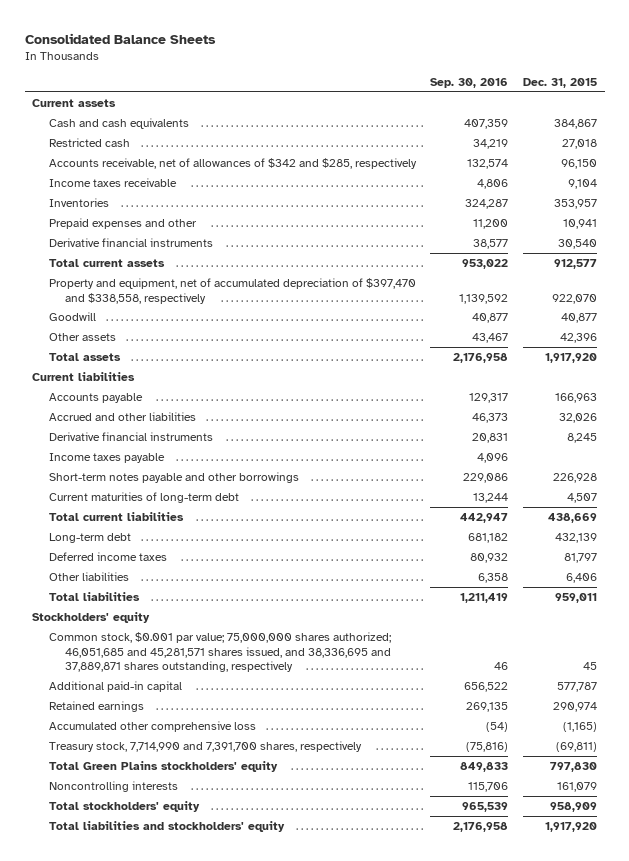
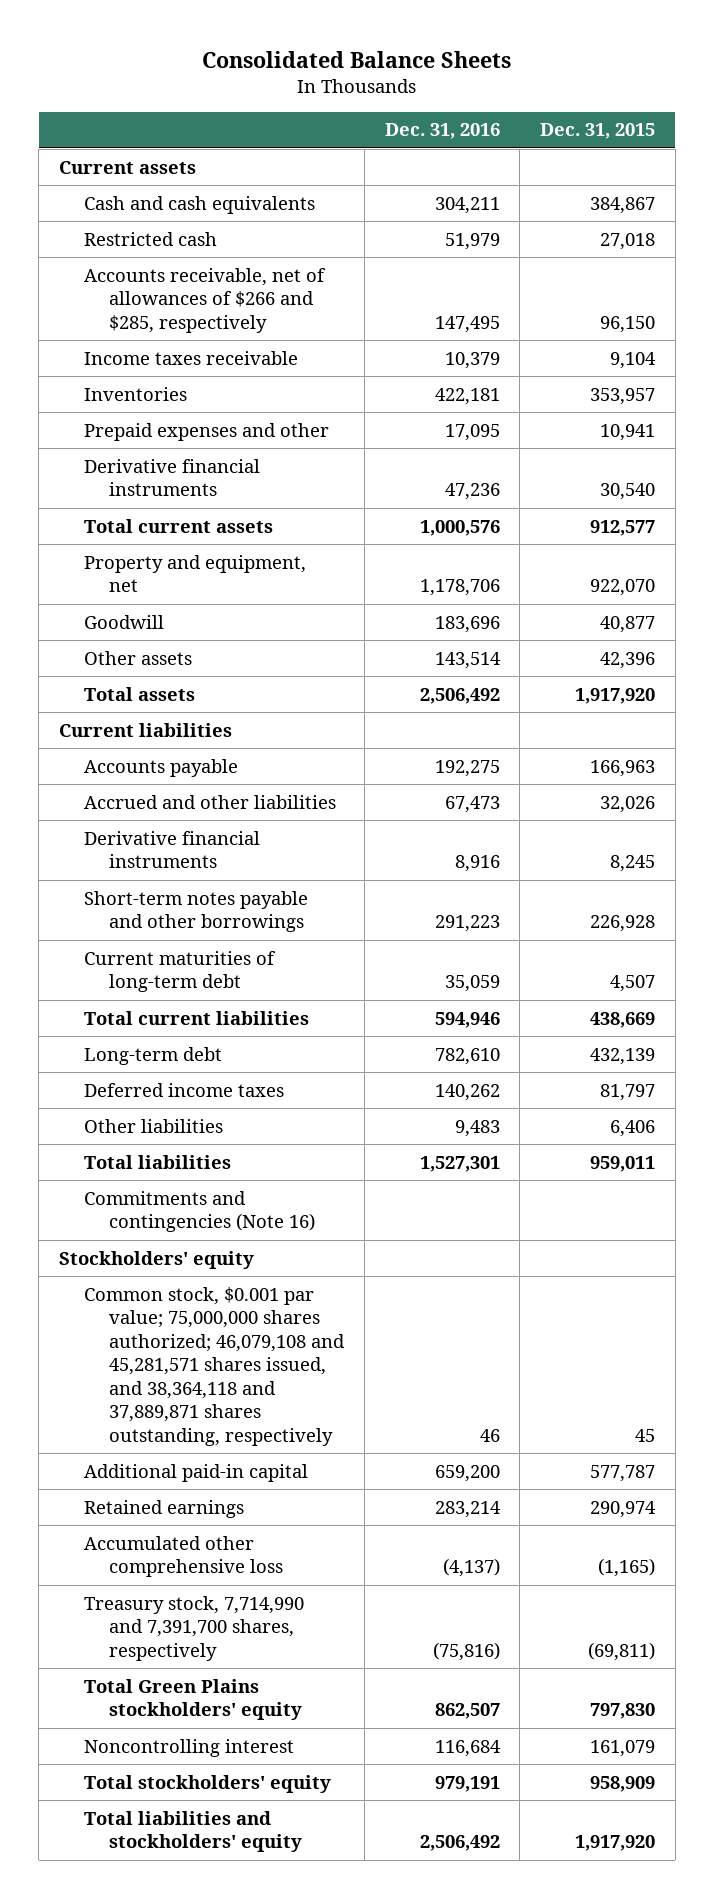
[430,78,509,89] Sep. 30, 2016 -> none
none -> [384,123,500,140] Dec. 31, 2016
[48,157,417,169] Accounts receivable, net of allowances of $342 and $285, respectively -> [84,267,327,333] Accounts receivable, net of allowances of $266 and $285, respectively
[48,277,416,304] Property and equipment, net of accumulated depreciation of $397,470 and $338,558, respectively -> [84,554,307,593] Property and equipment, net
[48,452,165,463] Income taxes payable -> none
none -> [84,1190,316,1233] Commitments and contingencies (Note 16)
[48,631,392,673] Common stock, $0.001 par value; 75,000,000 shares authorized; 46,051,685 and 45,281,571 shares issued, and 38,336,695 and 37,889,871 shares outstanding, respectively -> [84,1286,346,1446] Common stock, $0.001 par value; 75,000,000 shares authorized; 46,079,108 and 45,281,571 shares issued, and 38,364,118 and 37,889,871 shares outstanding, respectively
[48,780,178,792] Noncontrolling interests -> [84,1738,295,1757] Noncontrolling interest

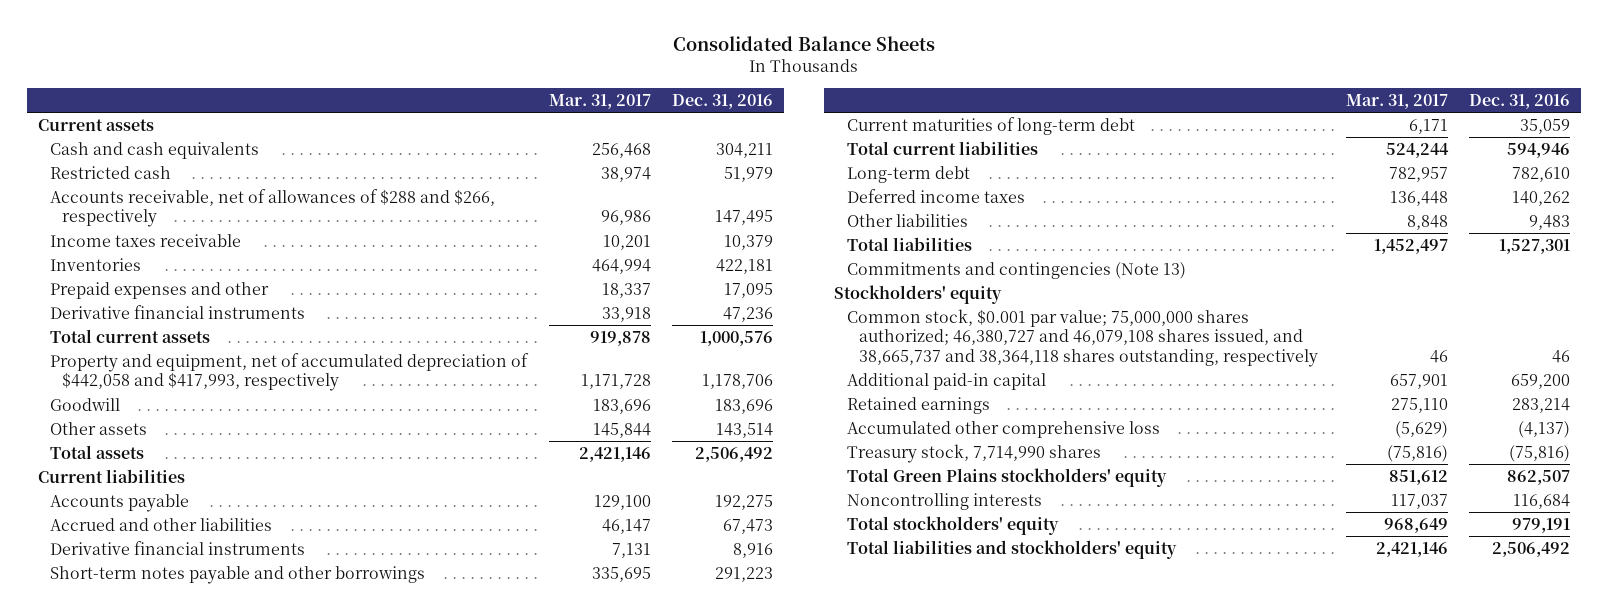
[539,123,655,140] Dec. 31, 2015 -> none
none -> [548,94,651,110] Mar. 31, 2017
[84,267,327,333] Accounts receivable, net of allowances of $266 and $285, respectively -> [49,188,495,228] Accounts receivable, net of allowances of $288 and $266, respectively
[84,554,307,593] Property and equipment, net -> [49,352,529,392] Property and equipment, net of accumulated depreciation of $442,058 and $417,993, respectively
[84,1190,316,1233] Commitments and contingencies (Note 16) -> [846,261,1186,279] Commitments and contingencies (Note 13)
[84,1286,346,1446] Common stock, $0.001 par value; 75,000,000 shares authorized; 46,079,108 and 45,281,571 shares issued, and 38,364,118 and 37,889,871 shares outstanding, respectively -> [846,308,1319,368] Common stock, $0.001 par value; 75,000,000 shares authorized; 46,380,727 and 46,079,108 shares issued, and 38,665,737 and 38,364,118 shares outstanding, respectively
[84,1595,305,1661] Treasury stock, 7,714,990 and 7,391,700 shares, respectively -> [846,443,1101,463] Treasury stock, 7,714,990 shares
[84,1738,295,1757] Noncontrolling interest -> [846,492,1042,510] Noncontrolling interests

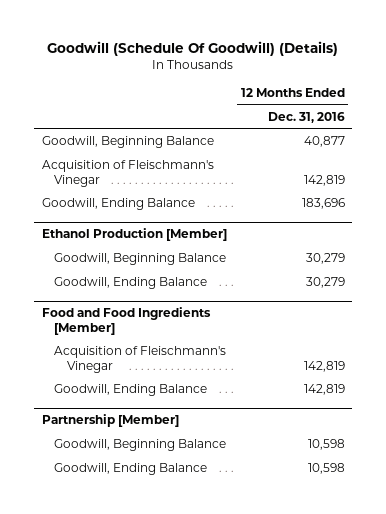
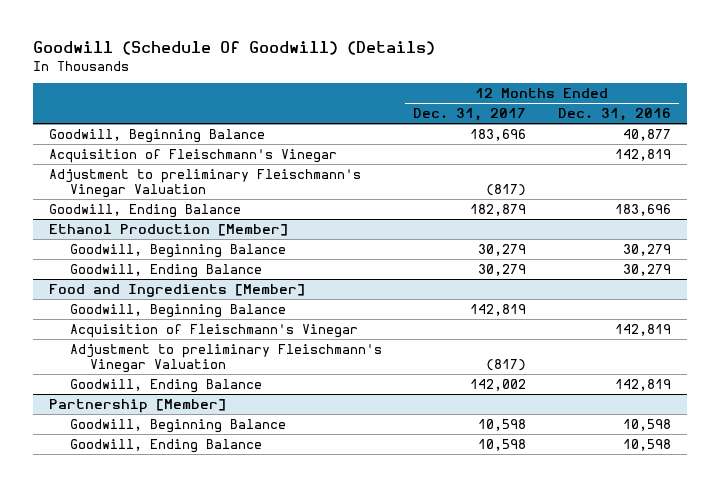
none -> [413,108,527,122] Dec. 31, 2017
none -> [49,168,362,199] Adjustment to preliminary Fleischmann's Vinegar Valuation
[41,307,211,335] Food and Food Ingredients [Member] -> [49,283,306,297] Food and Ingredients [Member]
none -> [69,303,286,318] Goodwill, Beginning Balance
none -> [69,343,382,374] Adjustment to preliminary Fleischmann's Vinegar Valuation

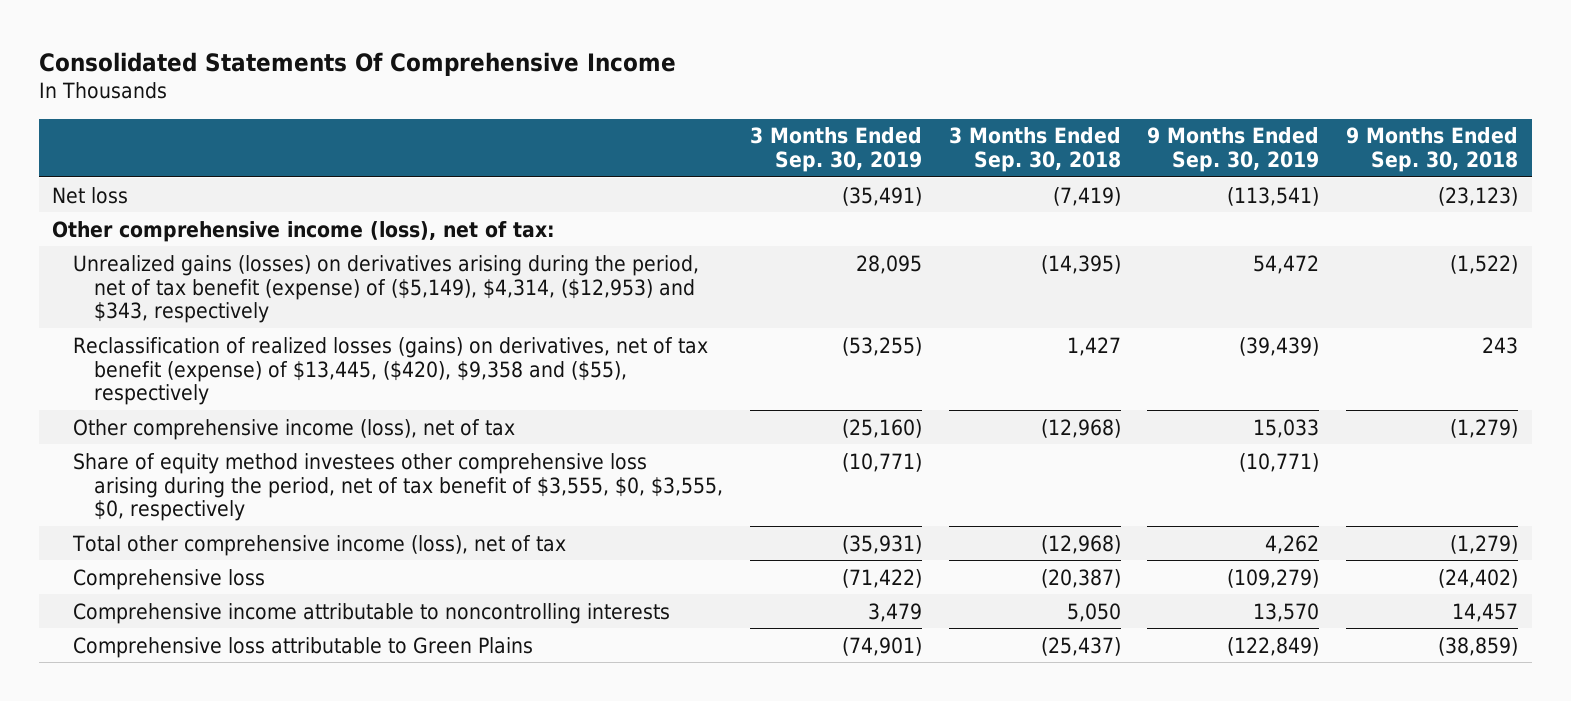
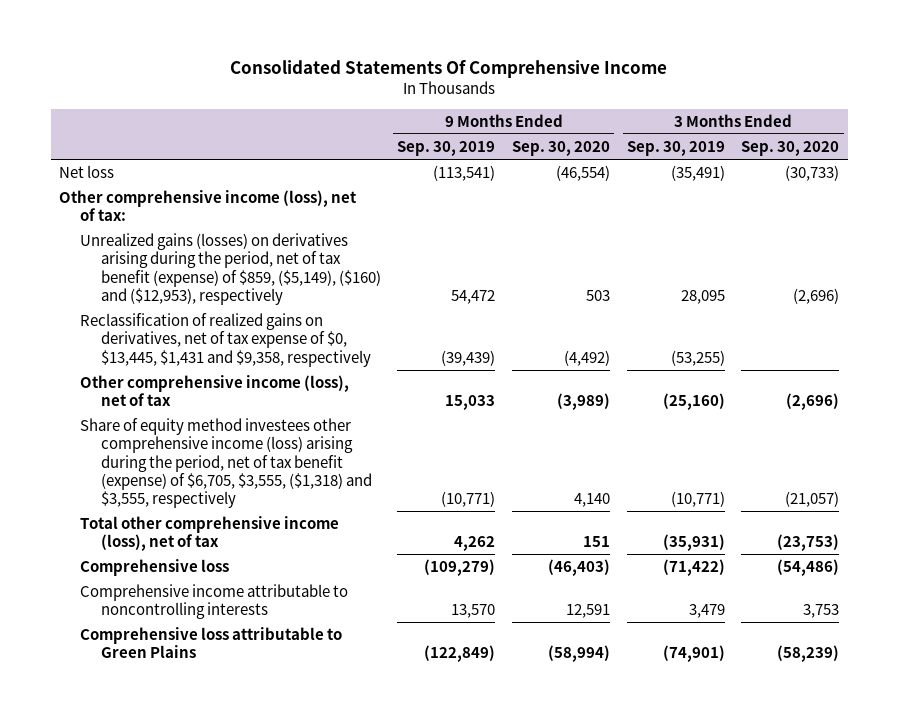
[948,127,1121,173] 3 Months Ended Sep. 30, 2018 -> none
[1346,127,1519,173] 9 Months Ended Sep. 30, 2018 -> none
none -> [512,140,611,156] Sep. 30, 2020
none -> [741,140,840,156] Sep. 30, 2020
[73,254,700,324] Unrealized gains (losses) on derivatives arising during the period, net of tax benefit (expense) of ($5,149), $4,314, ($12,953) and $343, respectively -> [79,232,381,305] Unrealized gains (losses) on derivatives arising during the period, net of tax benefit (expense) of $859, ($5,149), ($160) and ($12,953), respectively
[73,336,709,406] Reclassification of realized losses (gains) on derivatives, net of tax benefit (expense) of $13,445, ($420), $9,358 and ($55), respectively -> [79,312,371,367] Reclassification of realized gains on derivatives, net of tax expense of $0, $13,445, $1,431 and $9,358, respectively
[73,452,724,522] Share of equity method investees other comprehensive loss arising during the period, net of tax benefit of $3,555, $0, $3,555, $0, respectively -> [79,417,372,509] Share of equity method investees other comprehensive income (loss) arising during the period, net of tax benefit (expense) of $6,705, $3,555, ($1,318) and $3,555, respectively

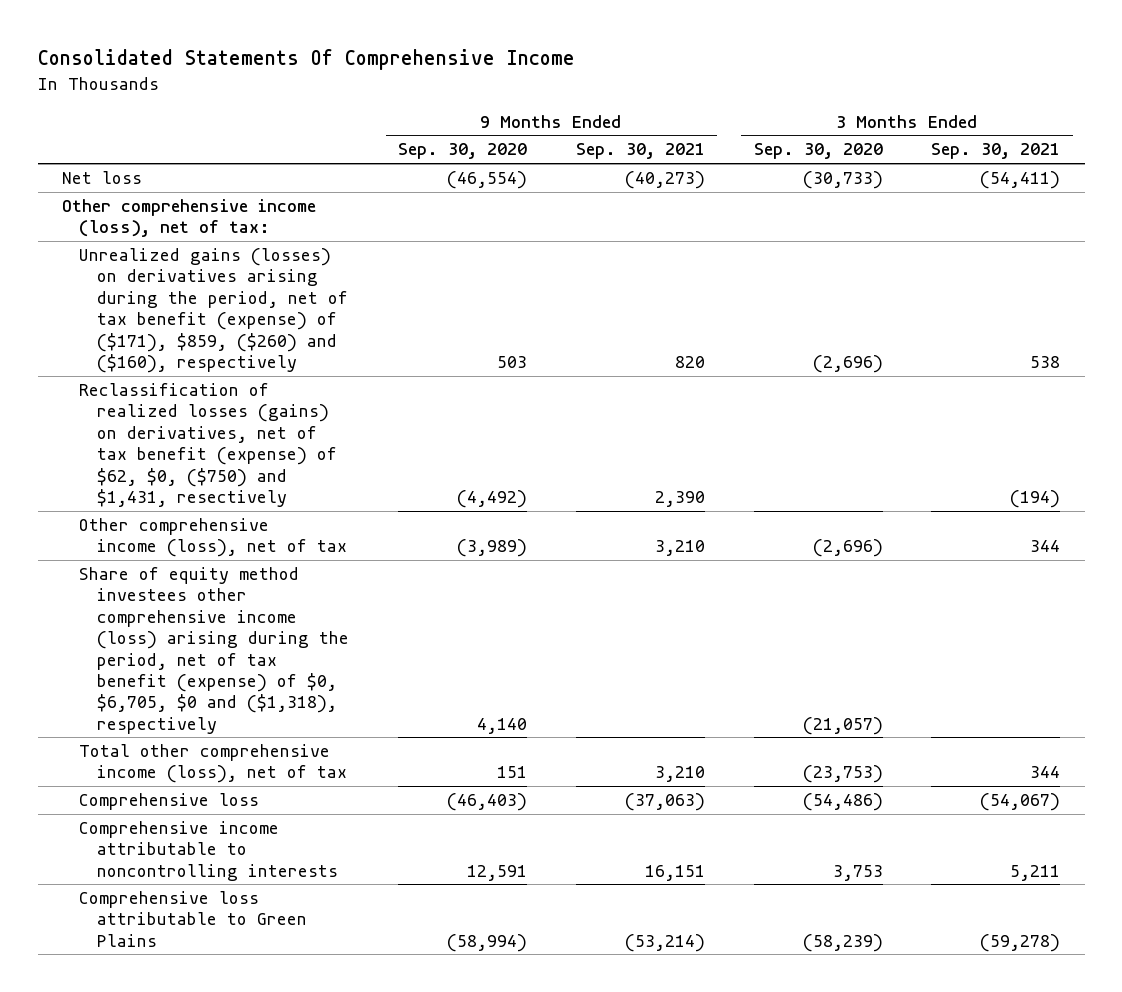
[397,140,496,156] Sep. 30, 2019 -> none
[626,140,725,156] Sep. 30, 2019 -> none
none -> [575,143,705,160] Sep. 30, 2021
none -> [931,143,1061,160] Sep. 30, 2021
[79,232,381,305] Unrealized gains (losses) on derivatives arising during the period, net of tax benefit (expense) of $859, ($5,149), ($160) and ($12,953), respectively -> [79,248,348,373] Unrealized gains (losses) on derivatives arising during the period, net of tax benefit (expense) of ($171), $859, ($260) and ($160), respectively
[79,312,371,367] Reclassification of realized gains on derivatives, net of tax expense of $0, $13,445, $1,431 and $9,358, respectively -> [79,383,337,507] Reclassification of realized losses (gains) on derivatives, net of tax benefit (expense) of $62, $0, ($750) and $1,431, resectively
[79,417,372,509] Share of equity method investees other comprehensive income (loss) arising during the period, net of tax benefit (expense) of $6,705, $3,555, ($1,318) and $3,555, respectively -> [79,567,349,734] Share of equity method investees other comprehensive income (loss) arising during the period, net of tax benefit (expense) of $0, $6,705, $0 and ($1,318), respectively

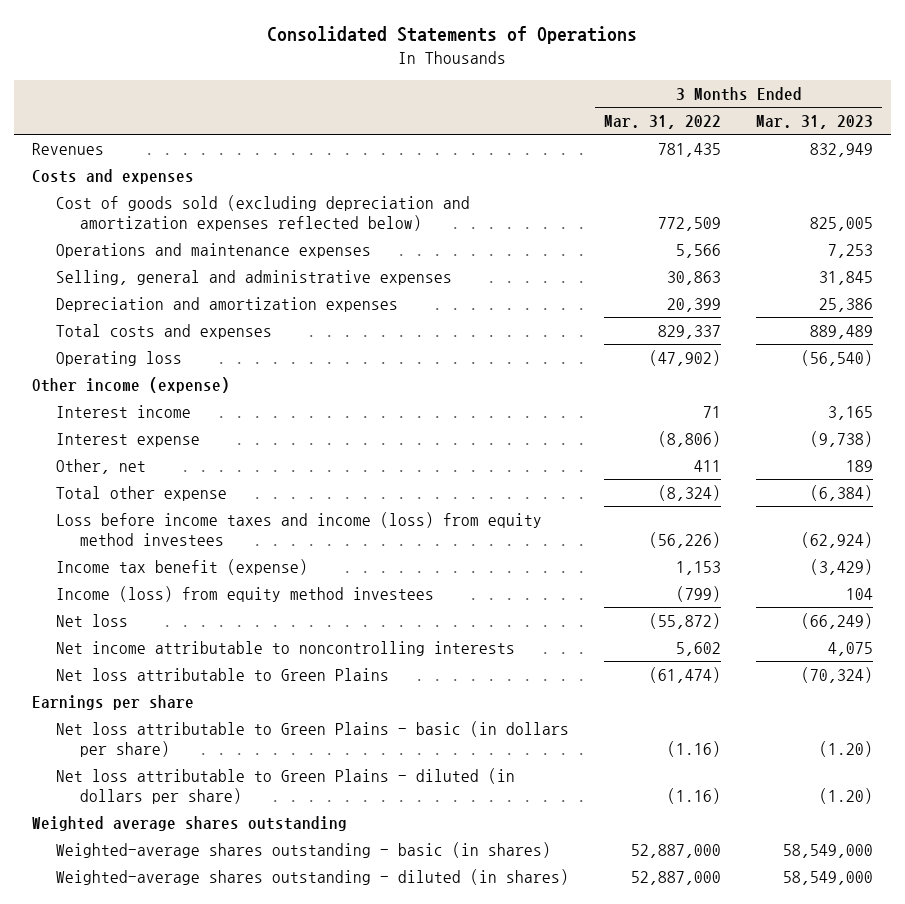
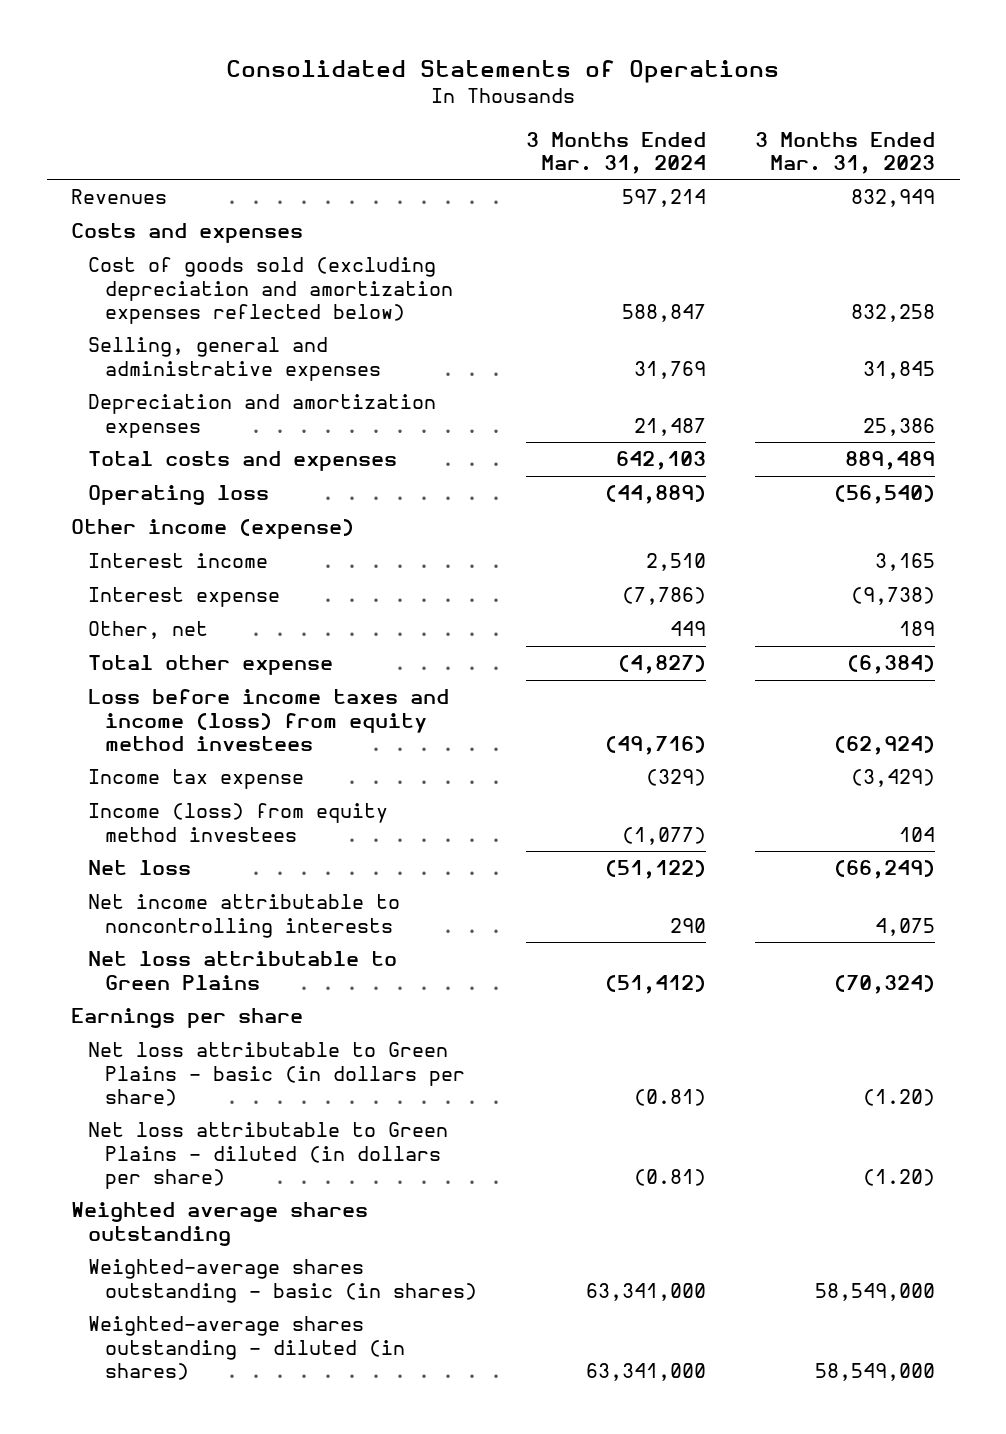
[603,115,721,130] Mar. 31, 2022 -> none
none -> [526,131,707,174] 3 Months Ended Mar. 31, 2024
[55,242,371,258] Operations and maintenance expenses -> none
[810,216,874,231] 825,005 -> [851,303,936,322] 832,258
[55,558,308,575] Income tax benefit (expense) -> [88,769,305,790] Income tax expense

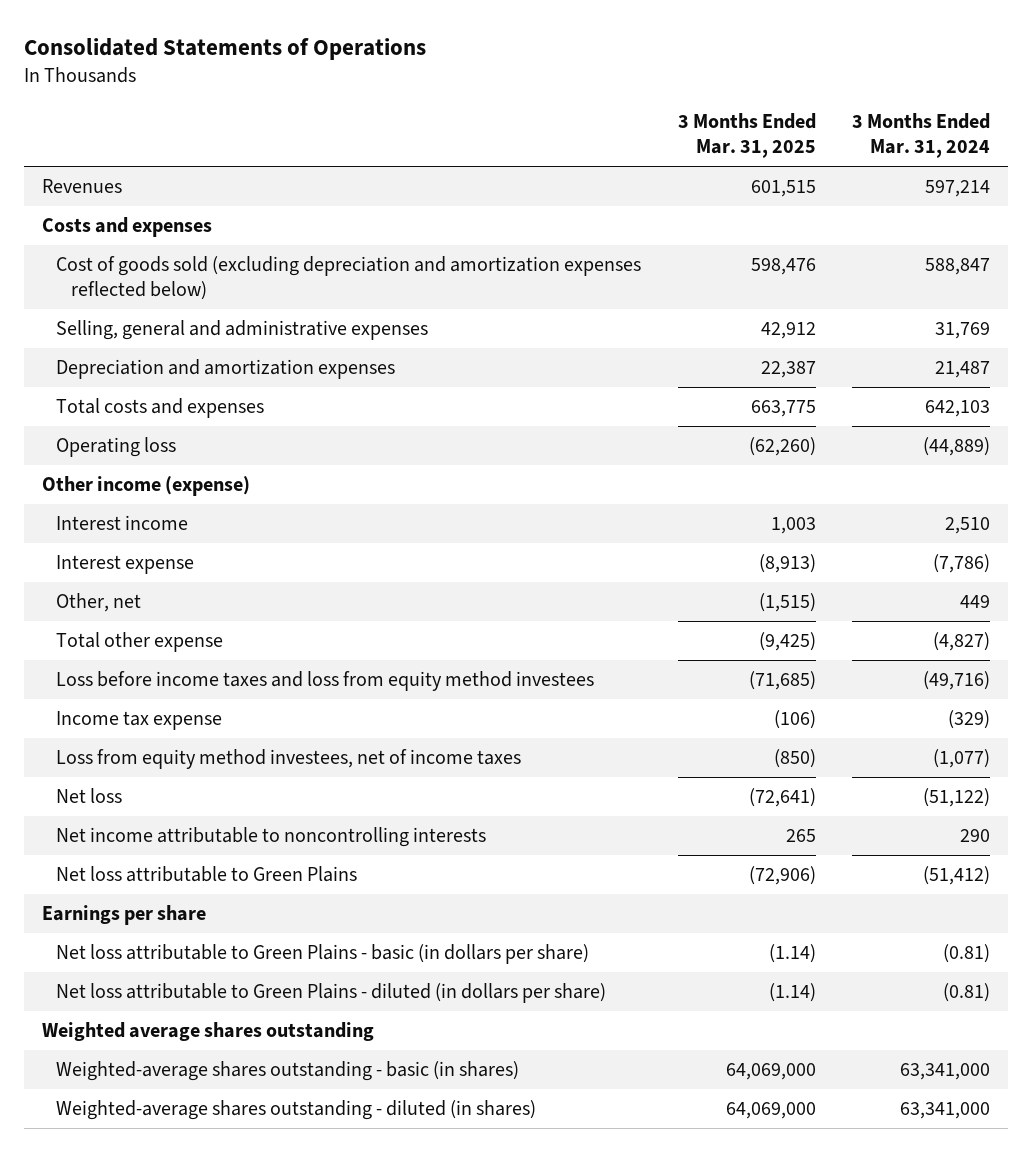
[755,131,936,174] 3 Months Ended Mar. 31, 2023 -> none
none -> [677,113,816,159] 3 Months Ended Mar. 31, 2025
[88,689,450,751] Loss before income taxes and income (loss) from equity method investees -> [56,671,595,692] Loss before income taxes and loss from equity method investees
[88,803,389,842] Income (loss) from equity method investees -> [56,749,522,770] Loss from equity method investees, net of income taxes

